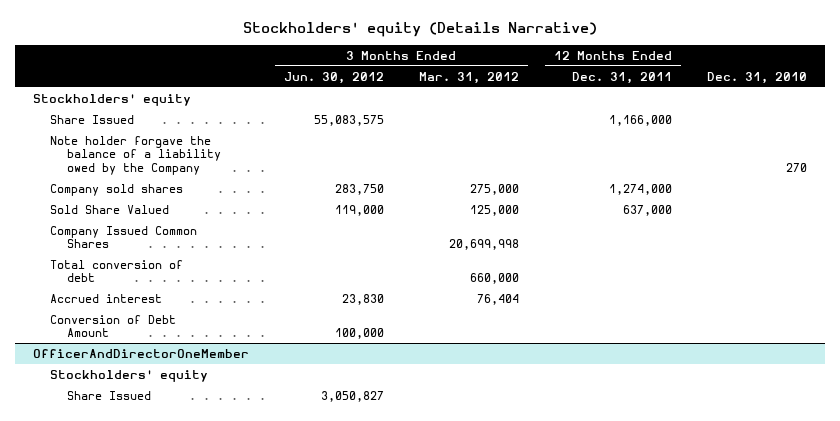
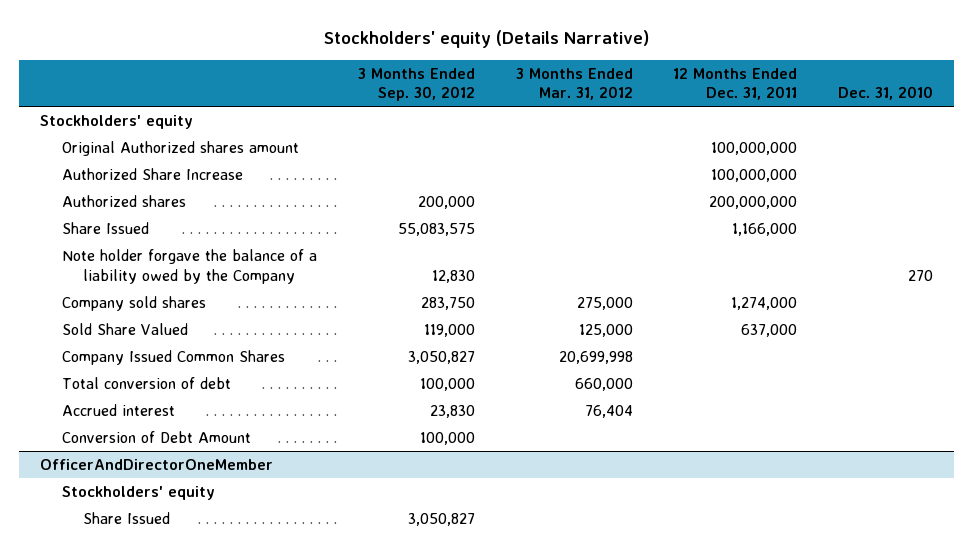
[283,71,384,84] Jun. 30, 2012 -> none
none -> [357,67,475,102] 3 Months Ended Sep. 30, 2012
none -> [61,141,299,157] Original Authorized shares amount
none -> [61,168,243,181] Authorized Share Increase
none -> [61,195,186,208] Authorized shares

